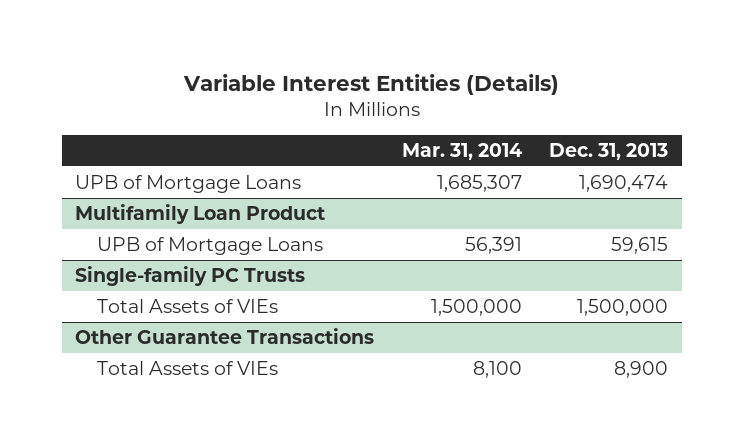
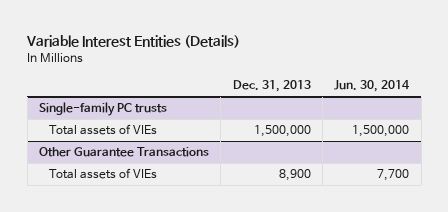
[401,142,522,160] Mar. 31, 2014 -> none
none -> [334,80,411,93] Jun. 30, 2014
[75,174,302,193] UPB of Mortgage Loans -> none
[75,203,326,224] Multifamily Loan Product -> none
[97,236,324,255] UPB of Mortgage Loans -> none
[75,265,306,286] Single-family PC Trusts -> [39,102,168,117] Single-family PC trusts
[97,298,279,313] Total Assets of VIEs -> [48,124,157,136] Total assets of VIEs
[97,360,279,375] Total Assets of VIEs -> [48,168,157,180] Total assets of VIEs

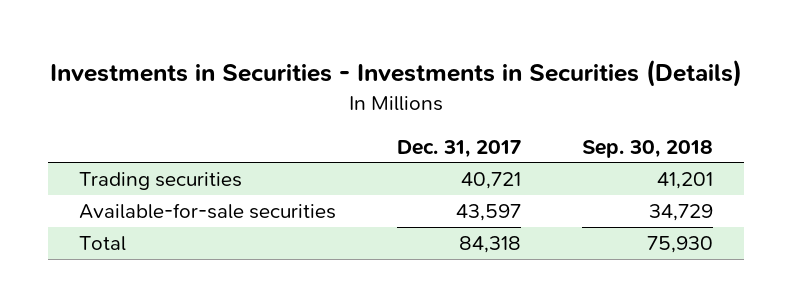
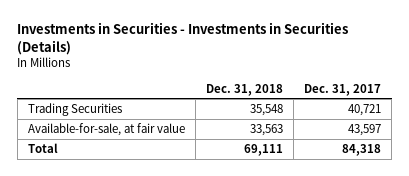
[582,139,714,158] Sep. 30, 2018 -> none
none -> [205,83,283,96] Dec. 31, 2018
[78,171,242,190] Trading securities -> [27,103,122,117] Trading Securities
[78,202,336,219] Available-for-sale securities -> [27,123,185,137] Available-for-sale, at fair value

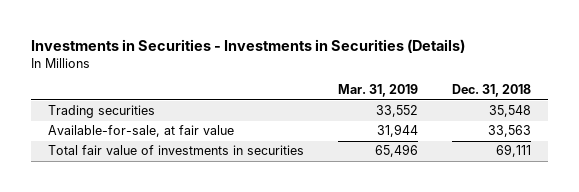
[304,83,382,96] Dec. 31, 2017 -> none
none -> [337,84,418,98] Mar. 31, 2019
[27,103,122,117] Trading Securities -> [48,105,156,119] Trading securities
[27,143,58,154] Total -> [48,145,305,156] Total fair value of investments in securities

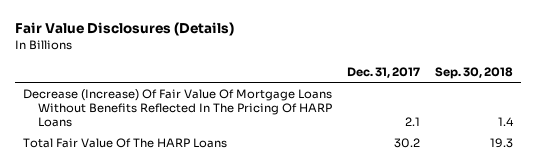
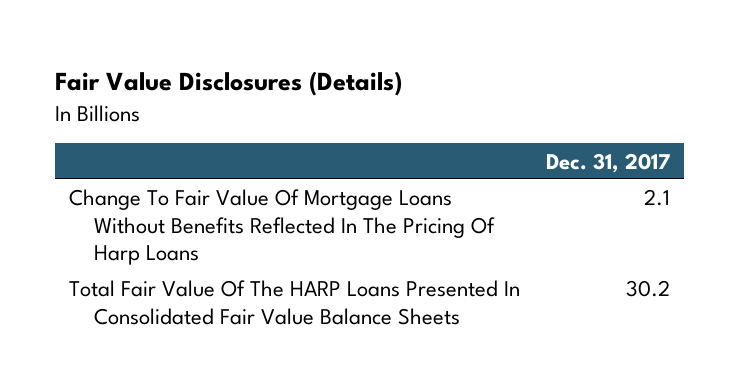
[435,66,514,79] Sep. 30, 2018 -> none
[22,89,332,127] Decrease (Increase) Of Fair Value Of Mortgage Loans Without Benefits Reflected In The Pricing Of HARP Loans -> [68,189,496,266] Change To Fair Value Of Mortgage Loans Without Benefits Reflected In The Pricing Of Harp Loans
[22,138,227,149] Total Fair Value Of The HARP Loans -> [68,280,520,325] Total Fair Value Of The HARP Loans Presented In Consolidated Fair Value Balance Sheets

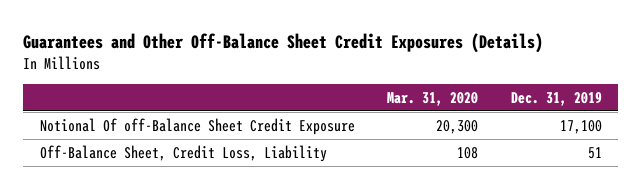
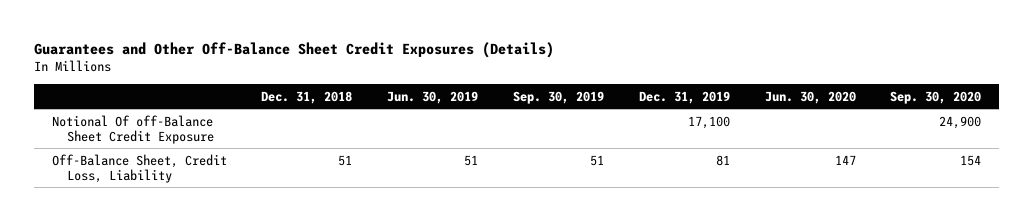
[387,92,479,107] Mar. 31, 2020 -> none
none -> [261,90,353,104] Dec. 31, 2018
none -> [387,90,479,104] Jun. 30, 2019
none -> [512,90,604,104] Sep. 30, 2019
none -> [764,90,856,104] Jun. 30, 2020
none -> [890,90,982,104] Sep. 30, 2020
[587,146,602,159] 51 -> [715,154,730,166] 81

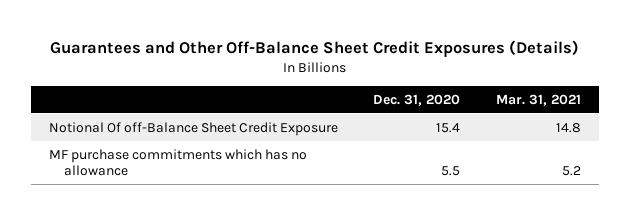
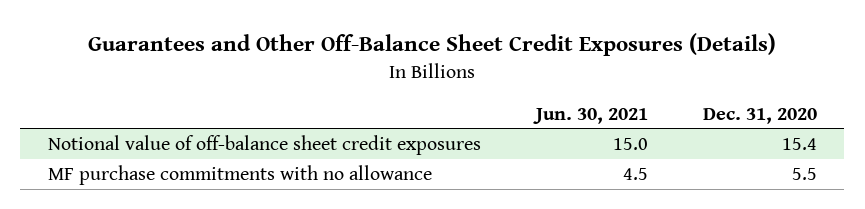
[496,93,582,106] Mar. 31, 2021 -> none
none -> [532,107,648,124] Jun. 30, 2021
[48,121,338,136] Notional Of off-Balance Sheet Credit Exposure -> [47,135,481,156] Notional value of off-balance sheet credit exposures
[48,148,307,177] MF purchase commitments which has no allowance -> [47,165,432,186] MF purchase commitments with no allowance

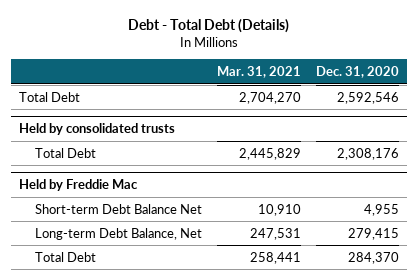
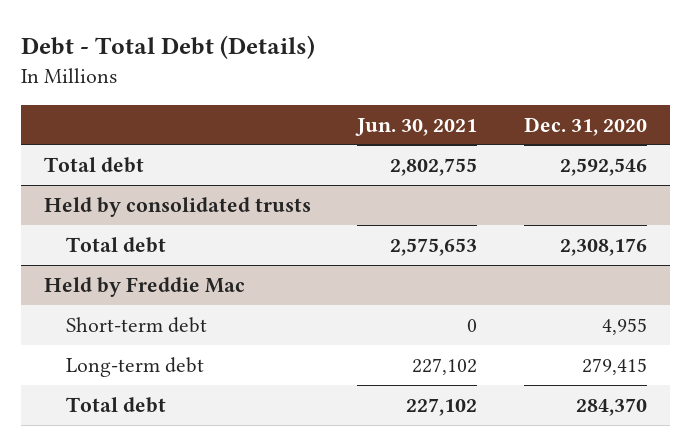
[216,65,301,78] Mar. 31, 2021 -> none
none -> [355,117,478,136] Jun. 30, 2021
[19,91,81,102] Total Debt -> [43,156,144,173] Total debt
[34,147,96,158] Total Debt -> [65,236,166,253] Total debt
[34,203,202,214] Short-term Debt Balance Net -> [65,316,207,333] Short-term debt
[34,227,202,240] Long-term Debt Balance, Net -> [65,356,204,377] Long-term debt
[34,251,96,262] Total Debt -> [65,396,166,413] Total debt

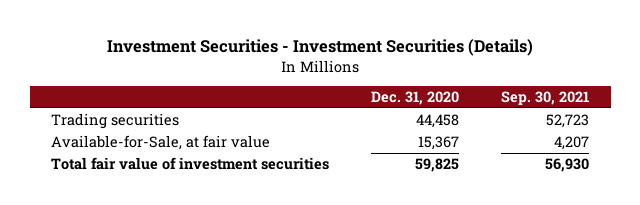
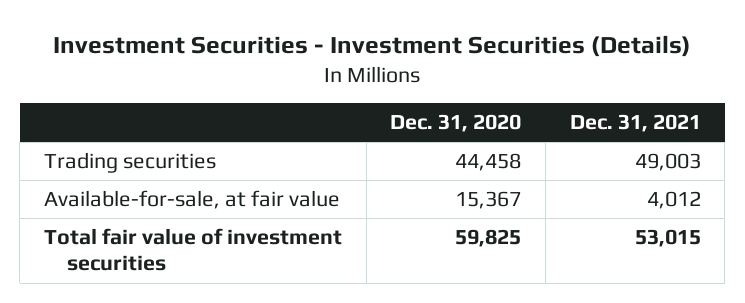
[501,91,590,106] Sep. 30, 2021 -> none
none -> [569,114,701,133] Dec. 31, 2021
[50,135,270,151] Available-for-Sale, at fair value -> [44,189,341,209] Available-for-sale, at fair value

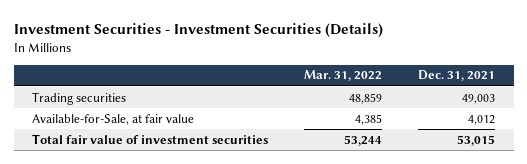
[390,114,522,133] Dec. 31, 2020 -> none
none -> [304,70,383,82] Mar. 31, 2022
[44,189,341,209] Available-for-sale, at fair value -> [31,113,194,125] Available-for-Sale, at fair value

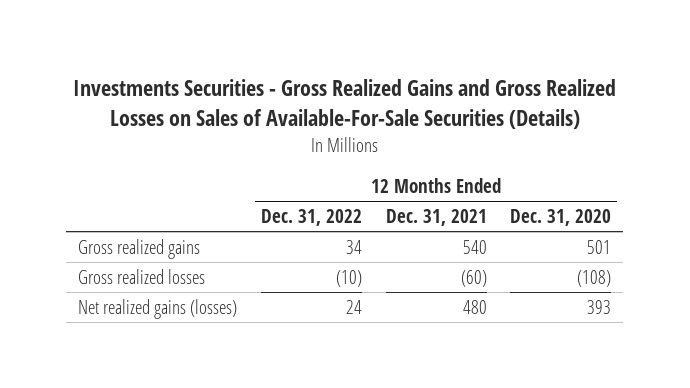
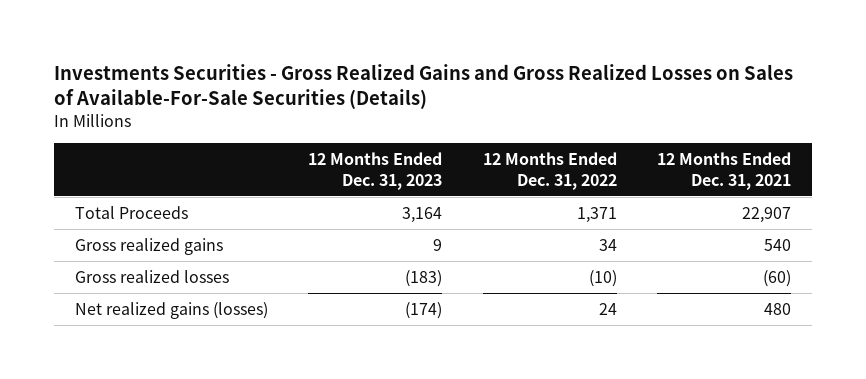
[510,208,612,226] Dec. 31, 2020 -> none
none -> [308,151,443,190] 12 Months Ended Dec. 31, 2023
none -> [74,206,188,220] Total Proceeds

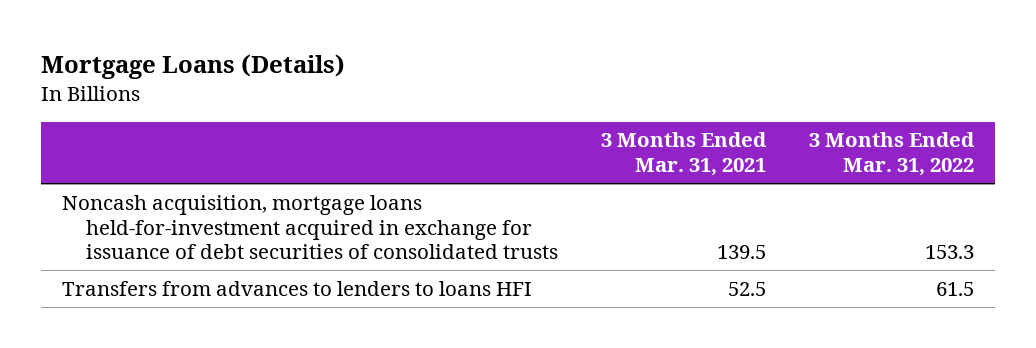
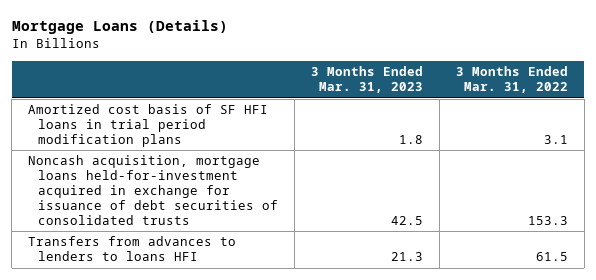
[601,132,768,177] 3 Months Ended Mar. 31, 2021 -> none
none -> [310,66,423,94] 3 Months Ended Mar. 31, 2023
none -> [28,104,269,148] Amortized cost basis of SF HFI loans in trial period modification plans

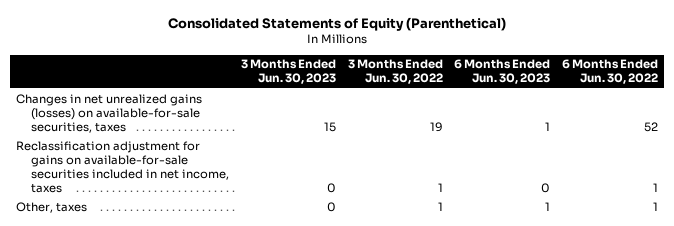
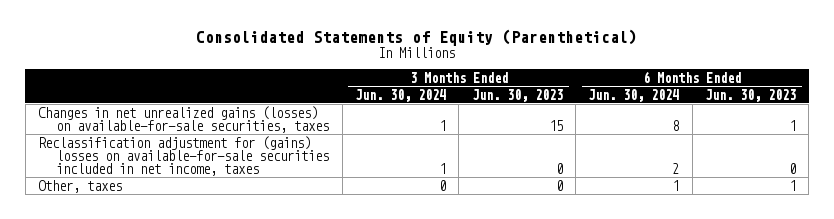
[347,59,443,85] 3 Months Ended Jun. 30, 2022 -> none
[561,59,658,85] 6 Months Ended Jun. 30, 2022 -> none
none -> [354,88,446,102] Jun. 30, 2024
none -> [588,88,680,102] Jun. 30, 2024
[16,140,230,194] Reclassification adjustment for gains on available-for-sale securities included in net income, taxes -> [38,135,330,176] Reclassification adjustment for (gains) losses on available-for-sale securities included in net income, taxes

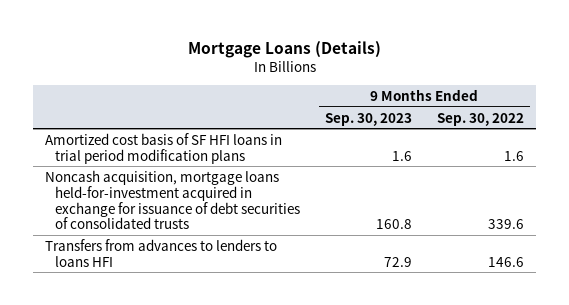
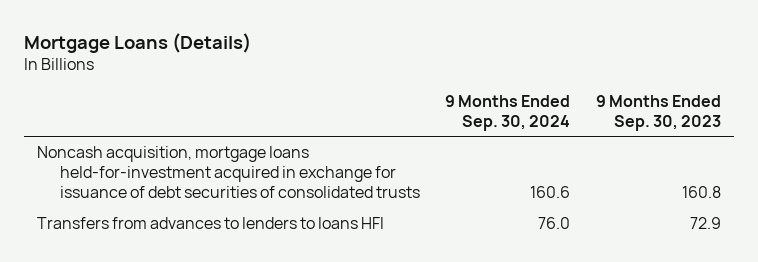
[436,112,524,126] Sep. 30, 2022 -> none
none -> [445,94,571,132] 9 Months Ended Sep. 30, 2024
[45,132,283,164] Amortized cost basis of SF HFI loans in trial period modification plans -> none

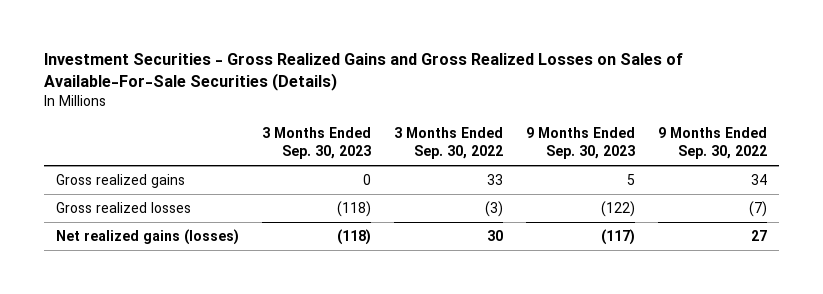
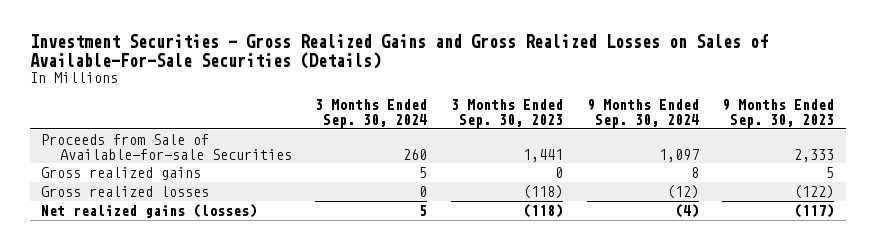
[393,127,503,159] 3 Months Ended Sep. 30, 2022 -> none
[658,127,768,159] 9 Months Ended Sep. 30, 2022 -> none
none -> [315,99,428,129] 3 Months Ended Sep. 30, 2024
none -> [586,99,699,129] 9 Months Ended Sep. 30, 2024
none -> [41,133,292,160] Proceeds from Sale of Available-for-sale Securities

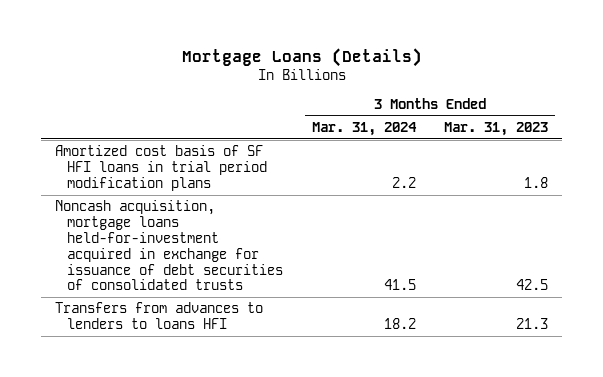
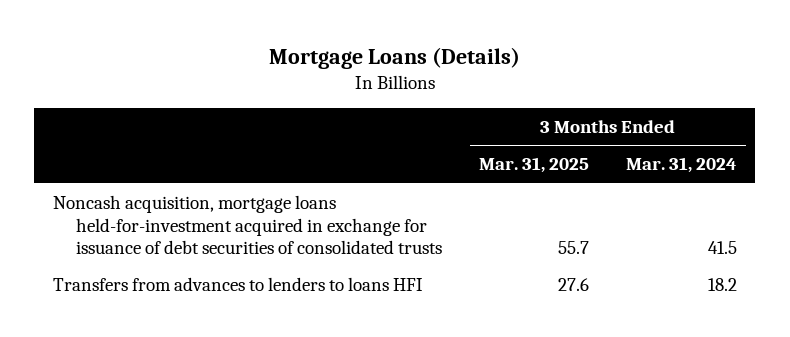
[443,121,548,136] Mar. 31, 2023 -> none
none -> [478,157,589,174] Mar. 31, 2025
[55,145,268,191] Amortized cost basis of SF HFI loans in trial period modification plans -> none

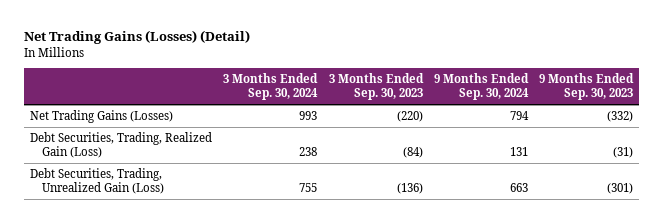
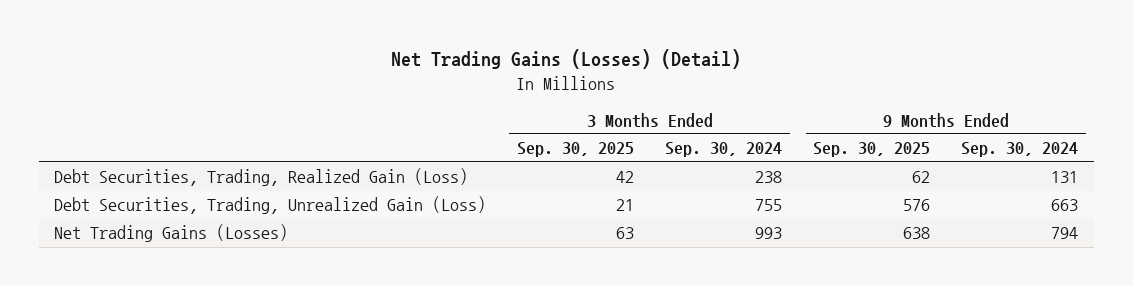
[328,73,424,100] 3 Months Ended Sep. 30, 2023 -> none
[539,73,635,100] 9 Months Ended Sep. 30, 2023 -> none
none -> [517,142,635,158] Sep. 30, 2025
none -> [813,142,931,158] Sep. 30, 2025
[29,110,173,124] Net Trading Gains (Losses) -> [54,224,289,243] Net Trading Gains (Losses)

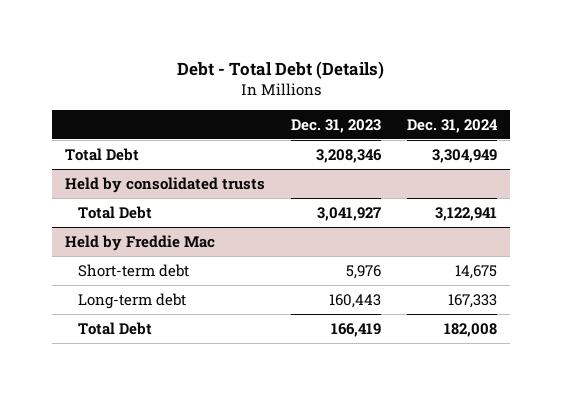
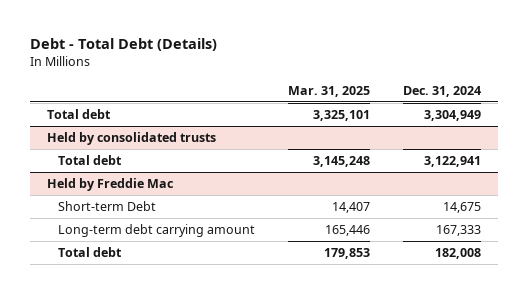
[290,118,381,133] Dec. 31, 2023 -> none
none -> [288,85,371,97] Mar. 31, 2025
[64,147,139,161] Total Debt -> [46,109,111,120] Total debt
[77,205,152,219] Total Debt -> [57,155,122,166] Total debt
[77,263,189,277] Short-term debt -> [57,201,156,212] Short-term Debt
[77,292,186,309] Long-term debt -> [57,224,255,238] Long-term debt carrying amount
[77,321,152,335] Total Debt -> [57,247,122,258] Total debt

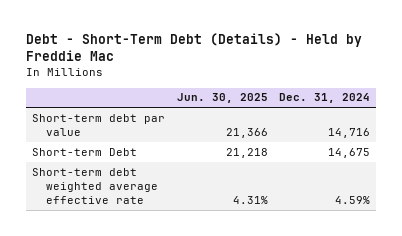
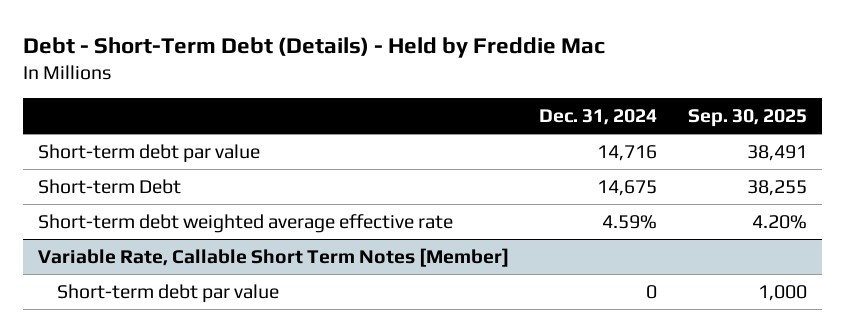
[176,93,268,104] Jun. 30, 2025 -> none
none -> [687,109,807,128] Sep. 30, 2025
none -> [37,247,509,267] Variable Rate, Callable Short Term Notes [Member]
none -> [57,283,280,303] Short-term debt par value

